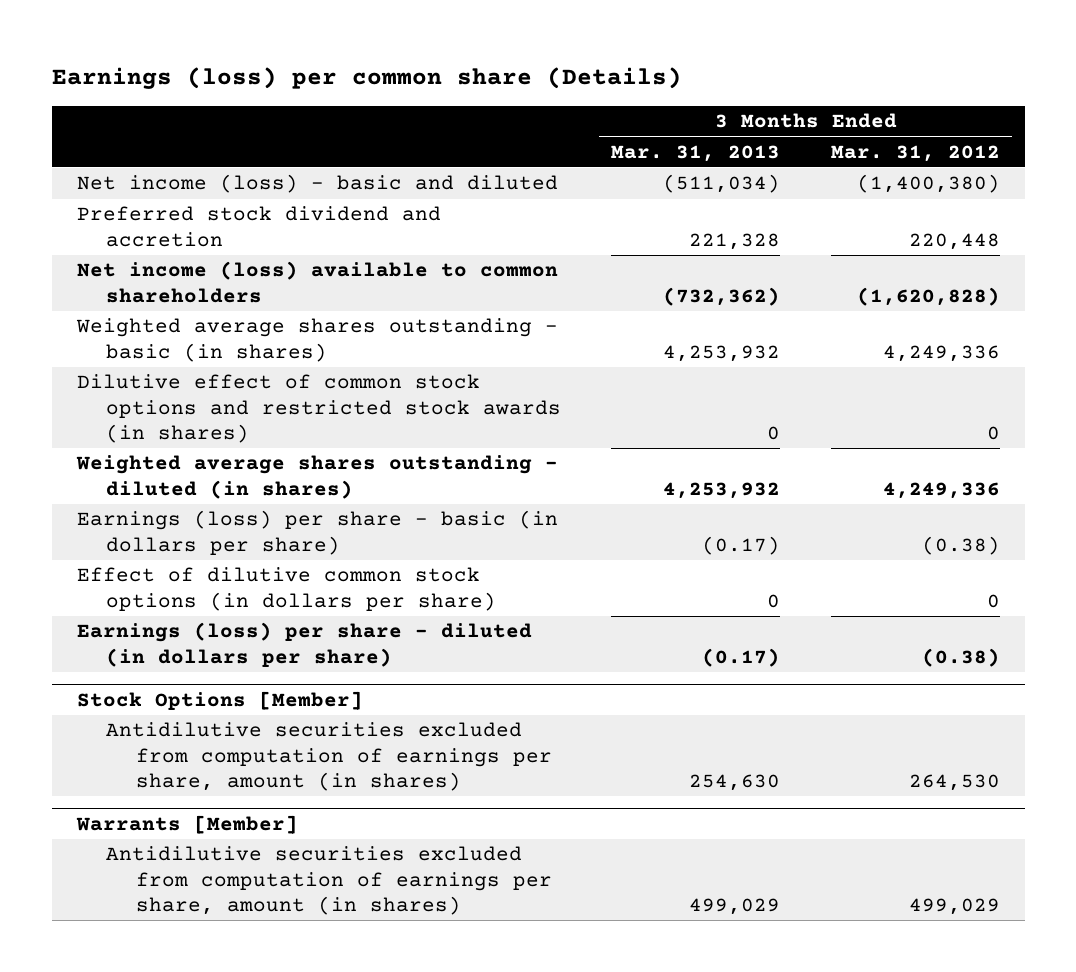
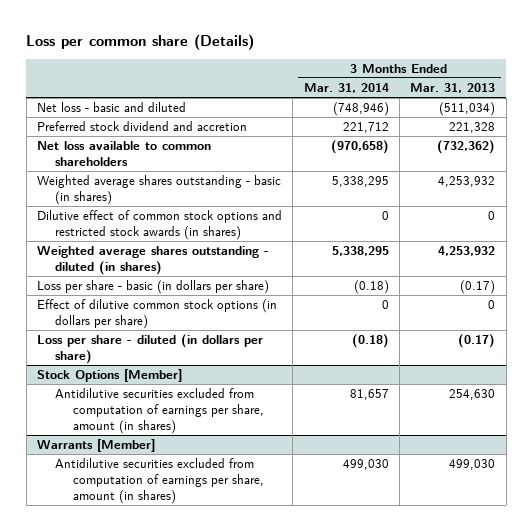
[51,67,682,90] Earnings (loss) per common share (Details) -> [26,33,255,50] Loss per common share (Details)
[830,144,1000,162] Mar. 31, 2012 -> none
none -> [303,82,389,93] Mar. 31, 2014
[76,174,558,194] Net income (loss) - basic and diluted -> [36,102,186,113] Net loss - basic and diluted
[76,261,558,303] Net income (loss) available to common shareholders -> [36,141,211,166] Net loss available to common shareholders
[76,510,558,555] Earnings (loss) per share - basic (in dollars per share) -> [36,280,269,295] Loss per share - basic (in dollars per share)
[76,622,532,667] Earnings (loss) per share - diluted (in dollars per share) -> [36,334,263,364] Loss per share - diluted (in dollars per share)
[689,897,781,915] 499,029 -> [449,459,496,471] 499,030

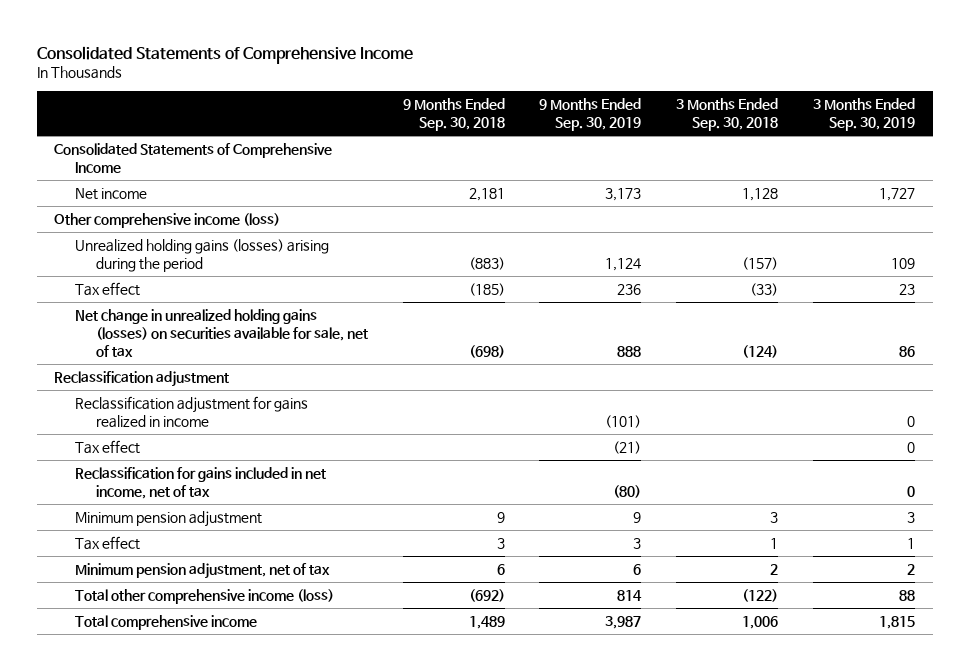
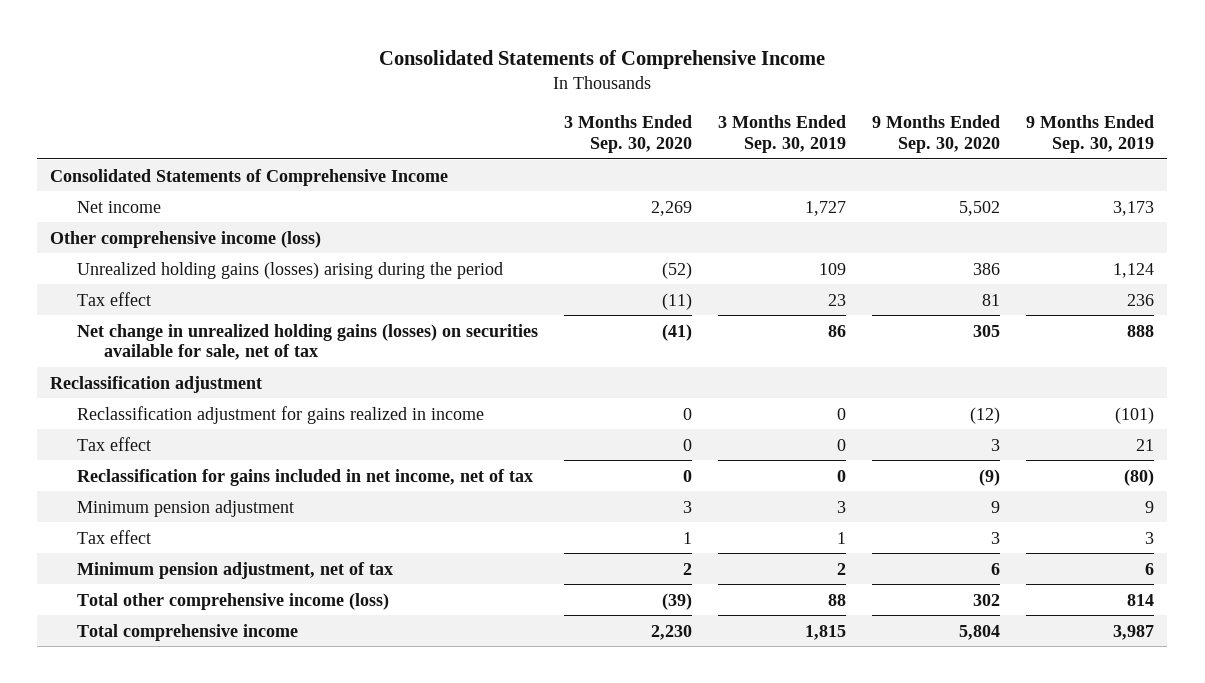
[402,98,505,132] 9 Months Ended Sep. 30, 2018 -> none
[676,98,779,132] 3 Months Ended Sep. 30, 2018 -> none
none -> [564,115,693,153] 3 Months Ended Sep. 30, 2020
none -> [872,115,1001,153] 9 Months Ended Sep. 30, 2020
[613,440,642,454] (21) -> [1136,438,1155,451] 21

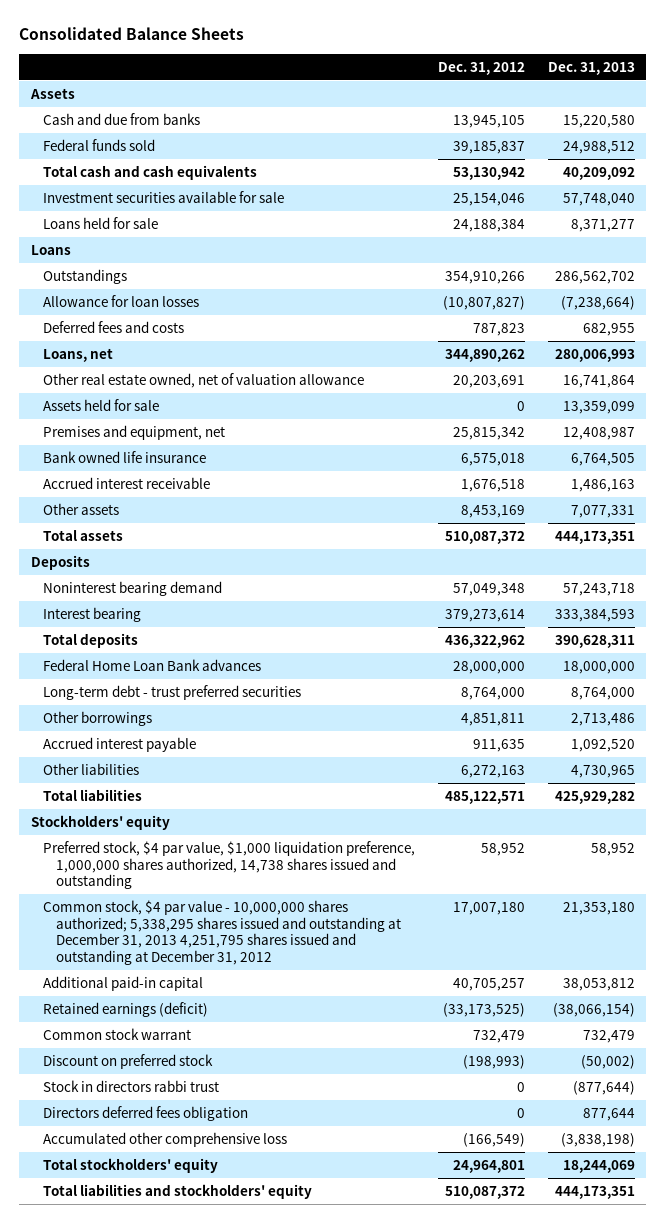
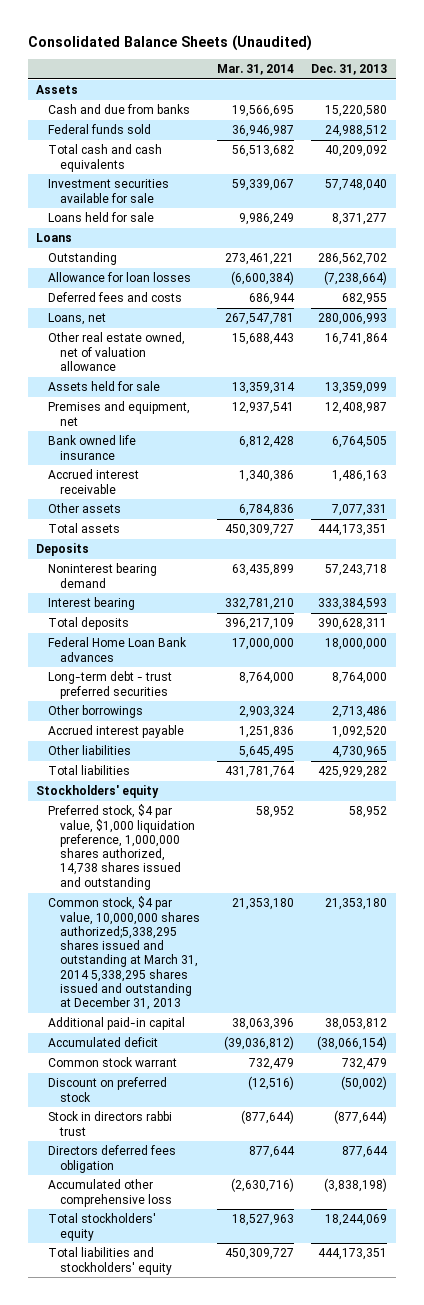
[19,27,245,41] Consolidated Balance Sheets -> [27,34,312,51] Consolidated Balance Sheets (Unaudited)
[438,61,526,75] Dec. 31, 2012 -> none
none -> [217,63,295,75] Mar. 31, 2014
[43,268,128,284] Outstandings -> [48,252,118,266] Outstanding
[43,899,402,965] Common stock, $4 par value - 10,000,000 shares authorized; 5,338,295 shares issued and outstanding at December 31, 2013 4,251,795 shares issued and outstanding at December 31, 2012 -> [48,896,201,1011] Common stock, $4 par value, 10,000,000 shares authorized;5,338,295 shares issued and outstanding at March 31, 2014 5,338,295 shares issued and outstanding at December 31, 2013
[43,1001,209,1017] Retained earnings (deficit) -> [48,1037,159,1048] Accumulated deficit

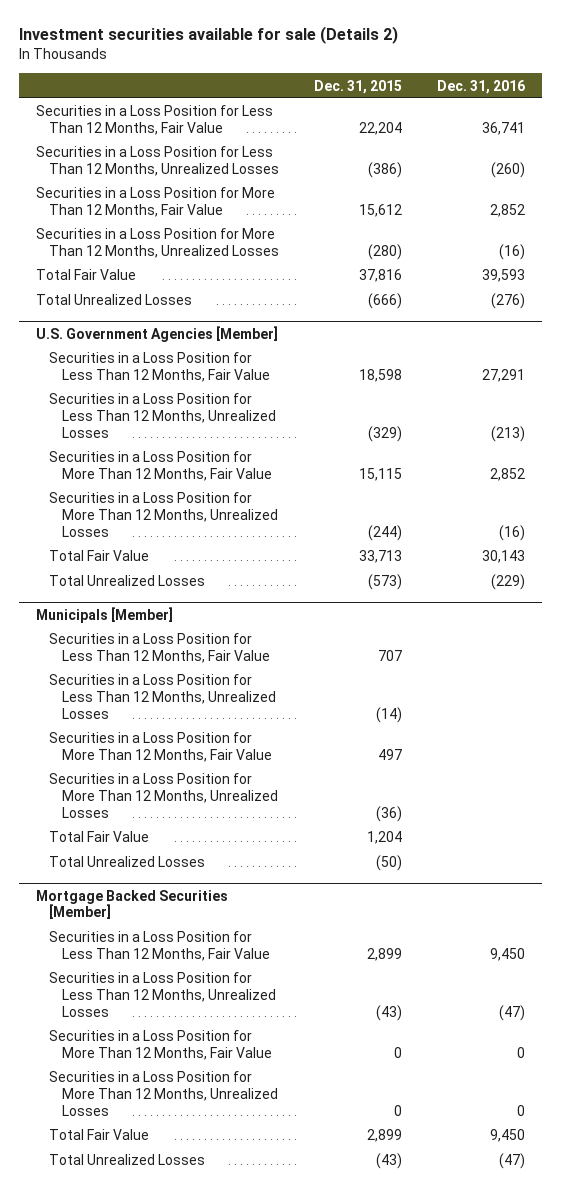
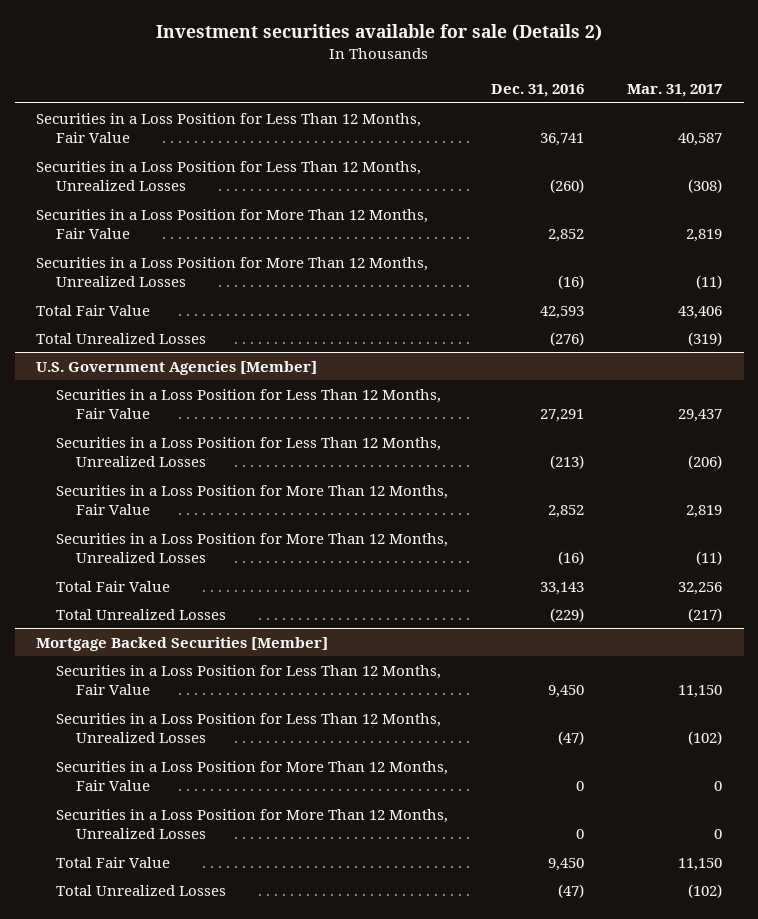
[314,79,403,94] Dec. 31, 2015 -> none
none -> [627,83,723,97] Mar. 31, 2017
[482,269,526,283] 39,593 -> [540,305,585,319] 42,593
[482,550,526,564] 30,143 -> [540,581,585,595] 33,143
[36,606,174,623] Municipals [Member] -> none
[49,633,271,664] Securities in a Loss Position for Less Than 12 Months, Fair Value -> none
[49,674,277,719] Securities in a Loss Position for Less Than 12 Months, Unrealized Losses -> none
[49,732,273,763] Securities in a Loss Position for More Than 12 Months, Fair Value -> none
[49,773,279,818] Securities in a Loss Position for More Than 12 Months, Unrealized Losses -> none
[49,831,150,843] Total Fair Value -> none
[49,856,206,868] Total Unrealized Losses -> none

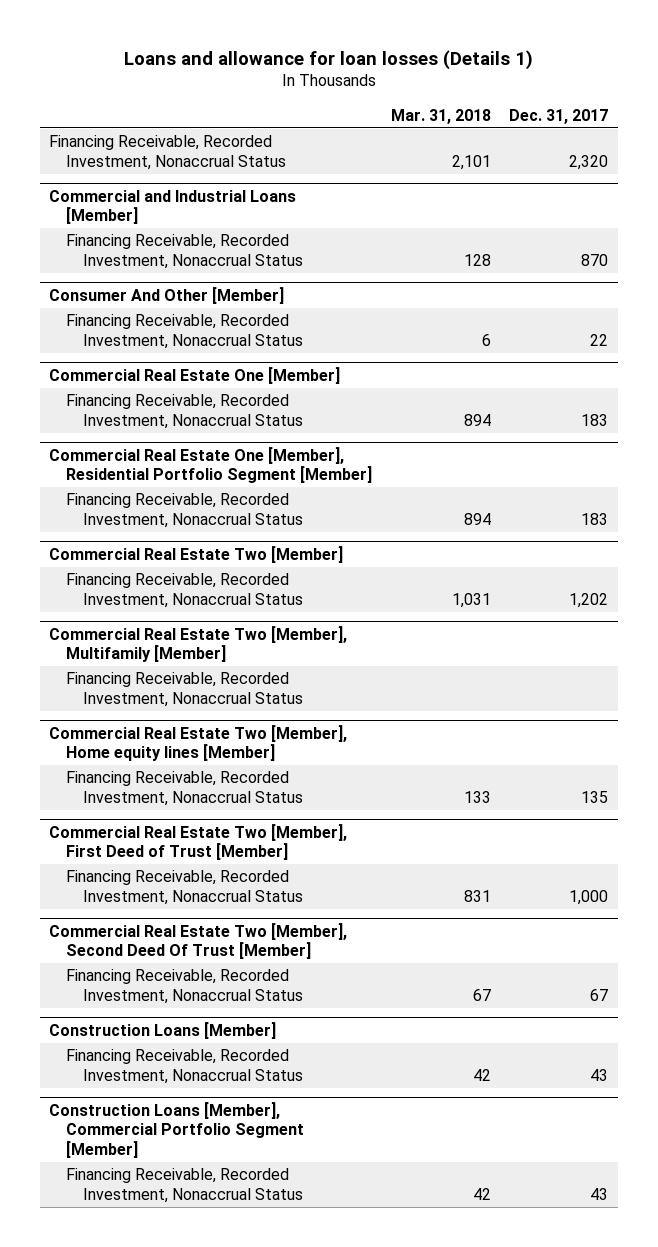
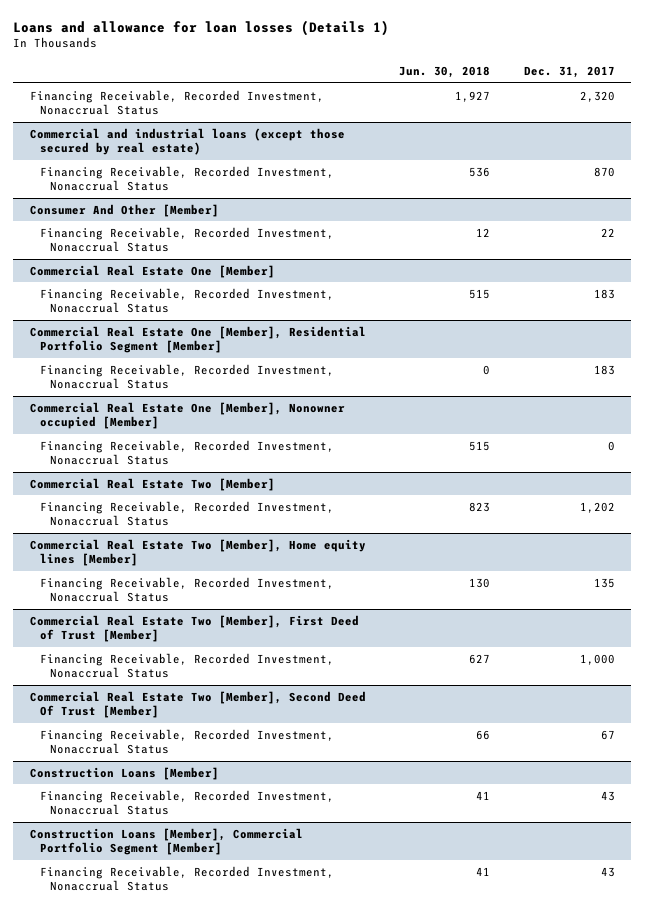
[390,108,491,124] Mar. 31, 2018 -> none
none -> [399,66,491,79] Jun. 30, 2018
[49,190,297,225] Commercial and Industrial Loans [Member] -> [30,127,346,156] Commercial and industrial loans (except those secured by real estate)
none -> [30,401,346,430] Commercial Real Estate One [Member], Nonowner occupied [Member]
none -> [40,439,335,466] Financing Receivable, Recorded Investment, Nonaccrual Status
[49,626,348,663] Commercial Real Estate Two [Member], Multifamily [Member] -> none
[66,672,304,707] Financing Receivable, Recorded Investment, Nonaccrual Status -> none

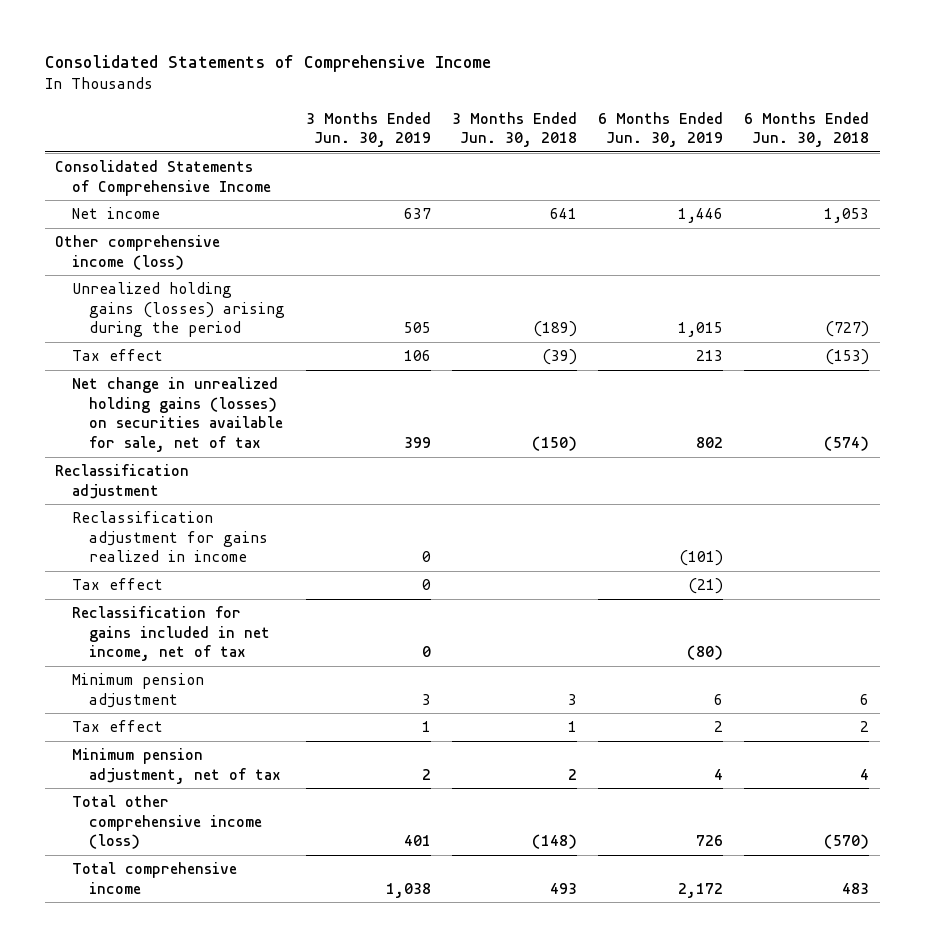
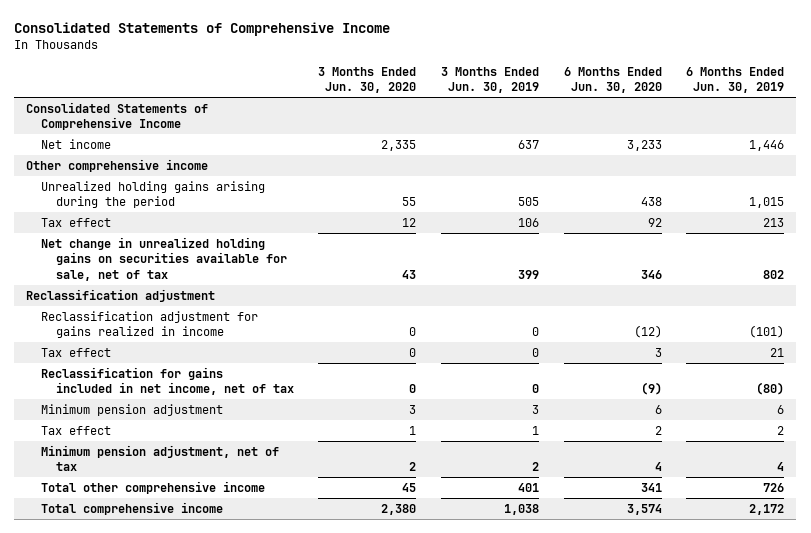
[451,111,577,148] 3 Months Ended Jun. 30, 2018 -> none
[744,111,870,148] 6 Months Ended Jun. 30, 2018 -> none
none -> [318,66,417,94] 3 Months Ended Jun. 30, 2020
none -> [563,66,662,94] 6 Months Ended Jun. 30, 2020
[55,235,221,270] Other comprehensive income (loss) -> [26,158,209,172] Other comprehensive income
[71,282,285,338] Unrealized holding gains (losses) arising during the period -> [41,180,266,209] Unrealized holding gains arising during the period
[71,377,283,453] Net change in unrealized holding gains (losses) on securities available for sale, net of tax -> [41,236,287,281] Net change in unrealized holding gains on securities available for sale, net of tax
[688,578,724,595] (21) -> [770,347,785,357] 21
[71,795,262,850] Total other comprehensive income (loss) -> [41,480,266,494] Total other comprehensive income

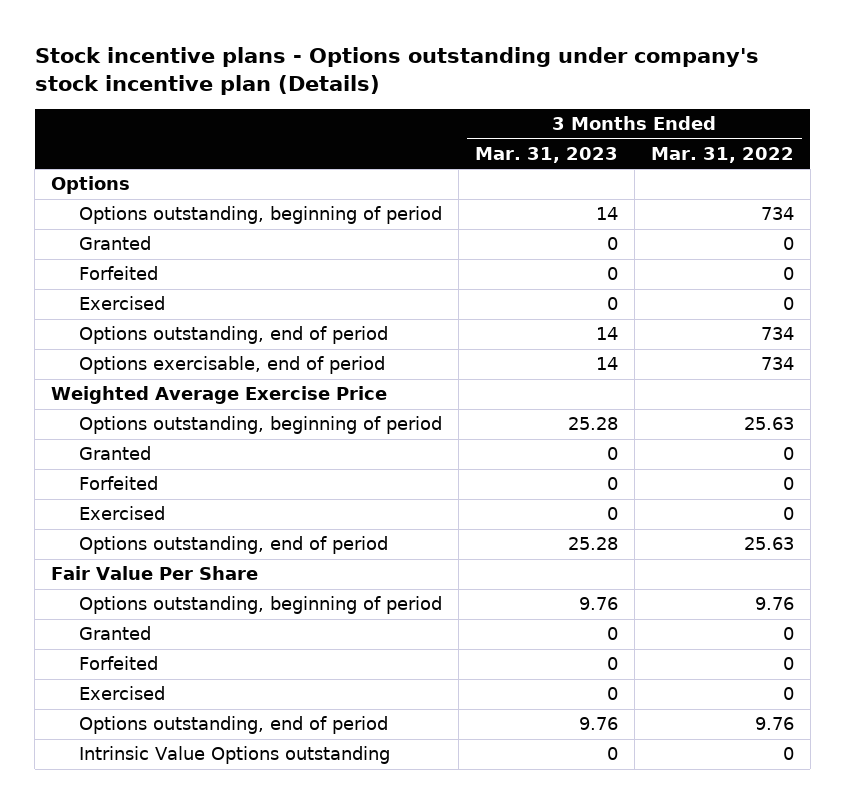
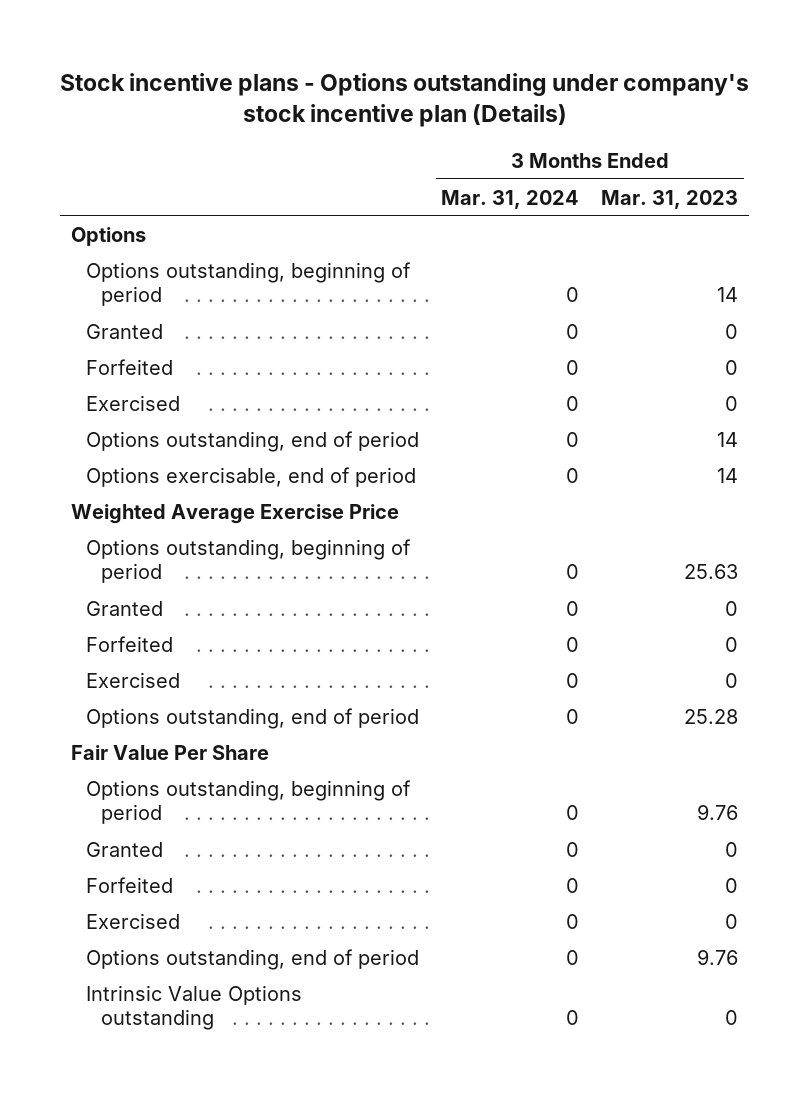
[650,146,794,163] Mar. 31, 2022 -> none
none -> [441,189,580,209] Mar. 31, 2024
[568,417,619,431] 25.28 -> [684,564,739,580] 25.63

